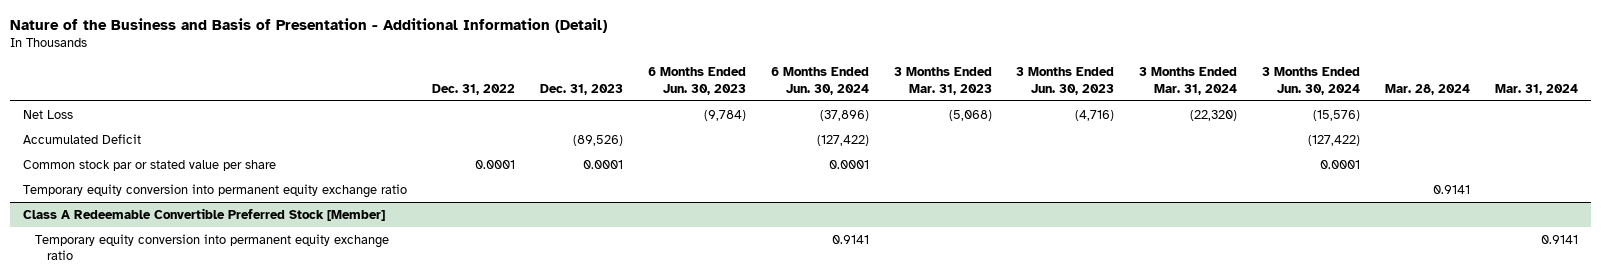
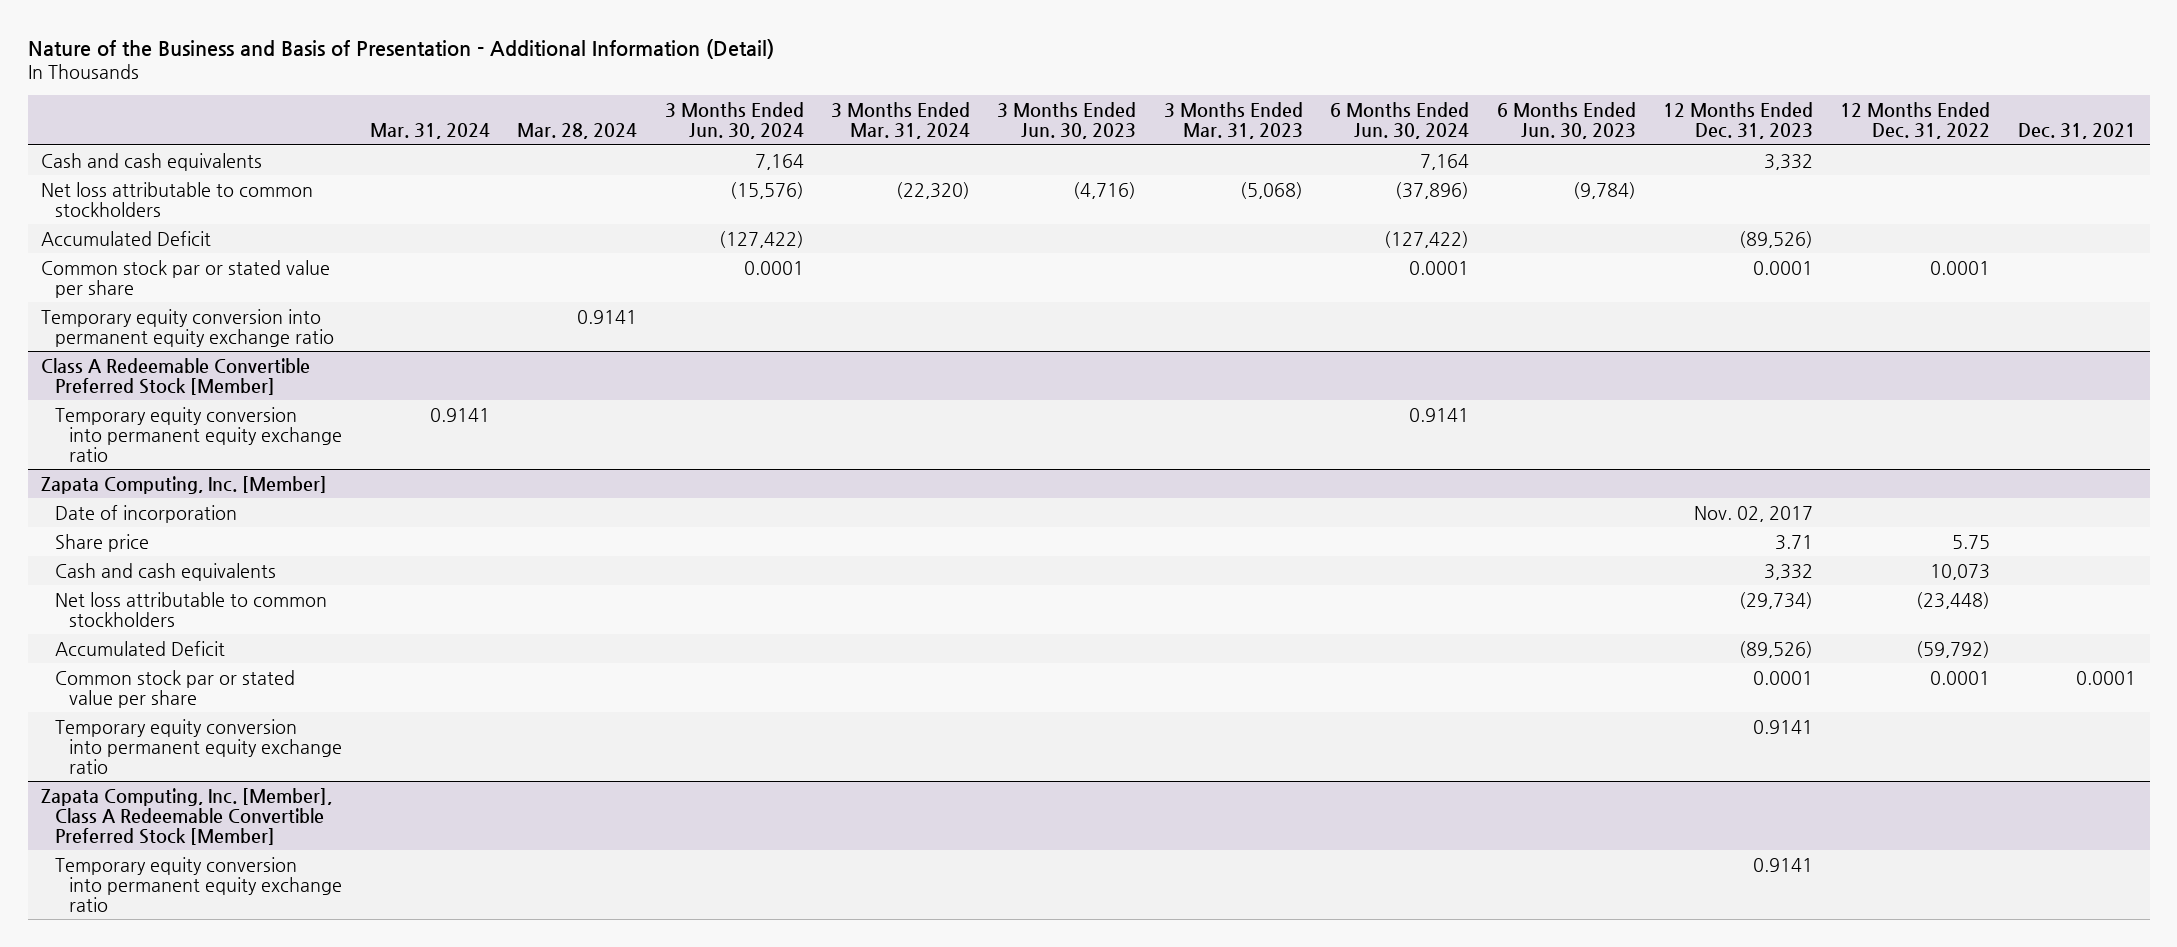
[431,83,515,95] Dec. 31, 2022 -> none
[539,83,623,95] Dec. 31, 2023 -> none
none -> [1663,102,1814,140] 12 Months Ended Dec. 31, 2023
none -> [1840,102,1991,140] 12 Months Ended Dec. 31, 2022
none -> [2017,123,2136,140] Dec. 31, 2021
none -> [41,152,263,171] Cash and cash equivalents
[22,109,73,119] Net Loss -> [41,181,314,217] Net loss attributable to common stockholders
none -> [41,475,328,494] Zapata Computing, Inc. [Member]
none -> [55,504,238,523] Date of incorporation
none -> [55,533,150,552] Share price
none -> [55,562,277,581] Cash and cash equivalents
none -> [55,591,328,627] Net loss attributable to common stockholders
none -> [55,640,226,656] Accumulated Deficit
none -> [55,669,296,708] Common stock par or stated value per share
none -> [55,718,343,774] Temporary equity conversion into permanent equity exchange ratio
none -> [41,787,333,845] Zapata Computing, Inc. [Member], Class A Redeemable Convertible Preferred Stock [Member]
none -> [55,856,343,912] Temporary equity conversion into permanent equity exchange ratio

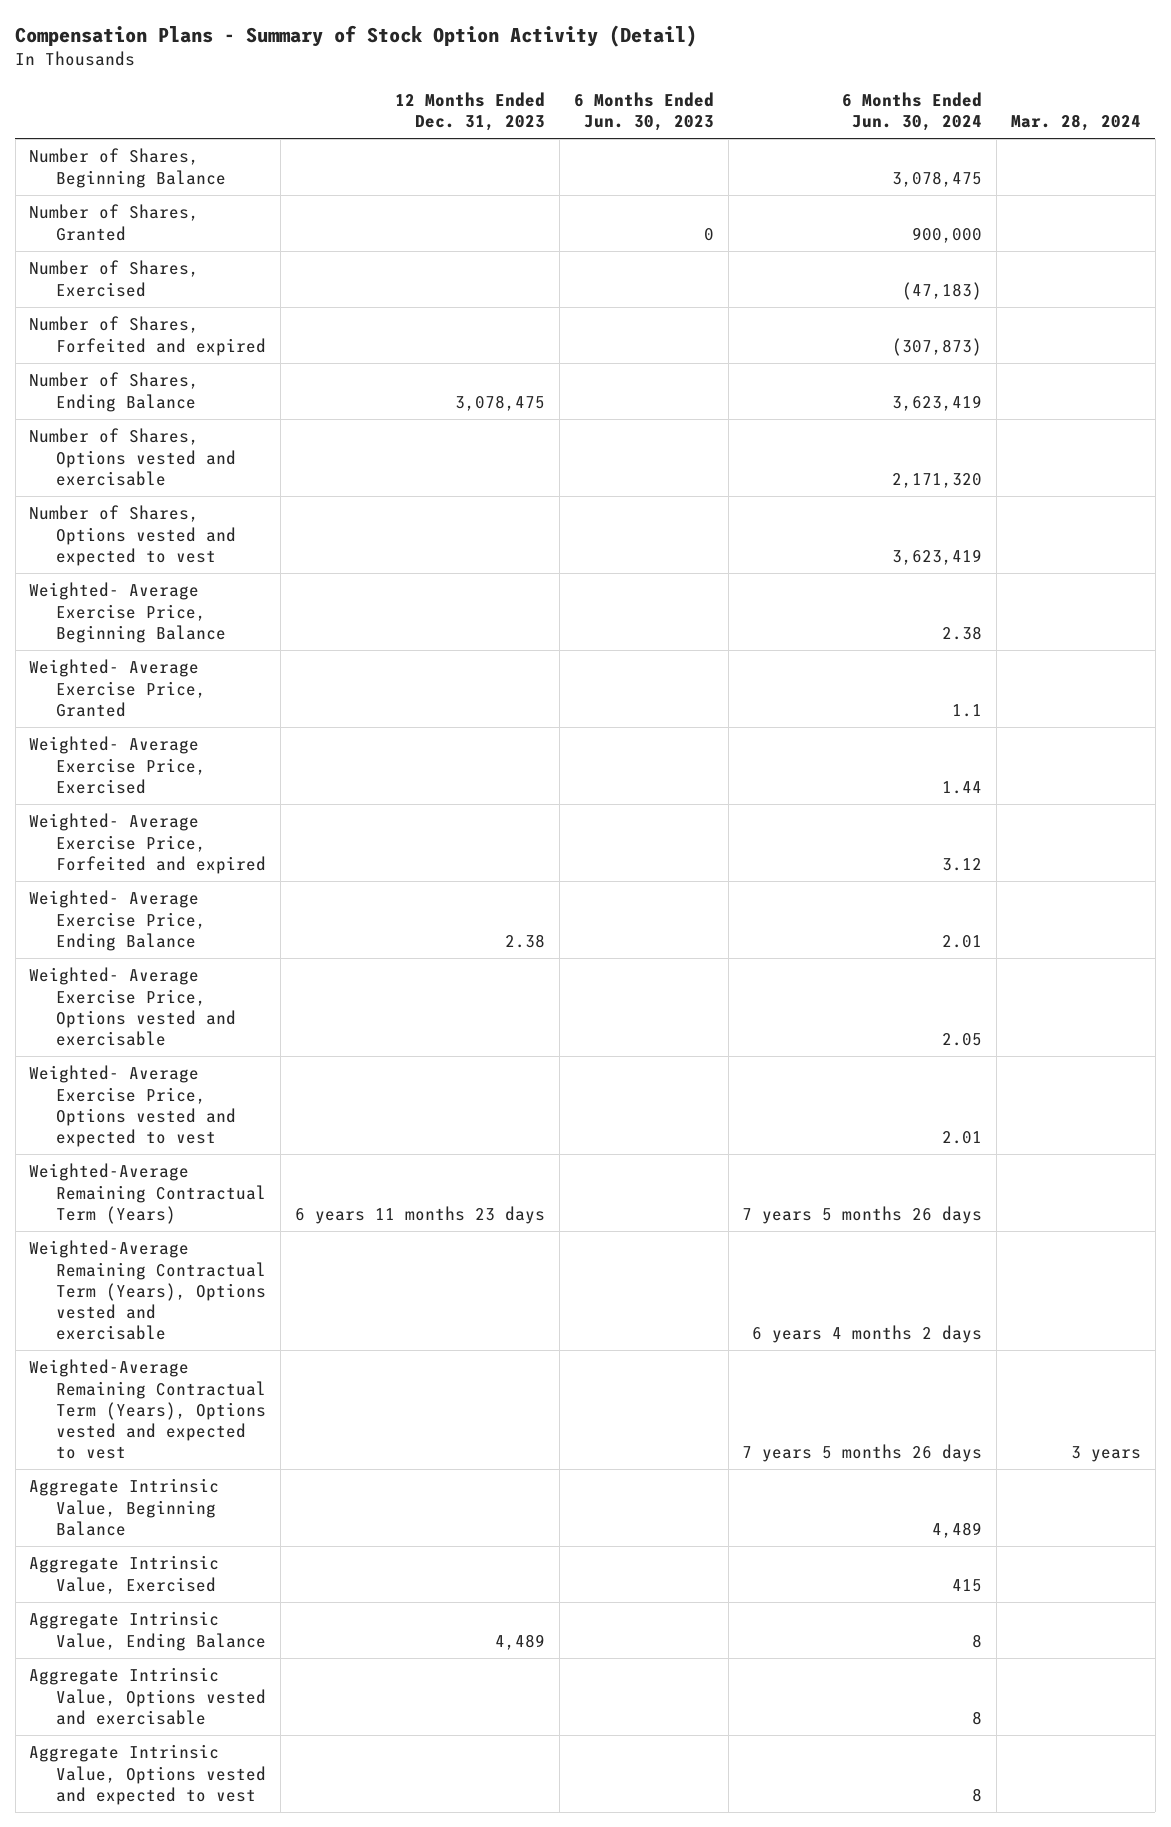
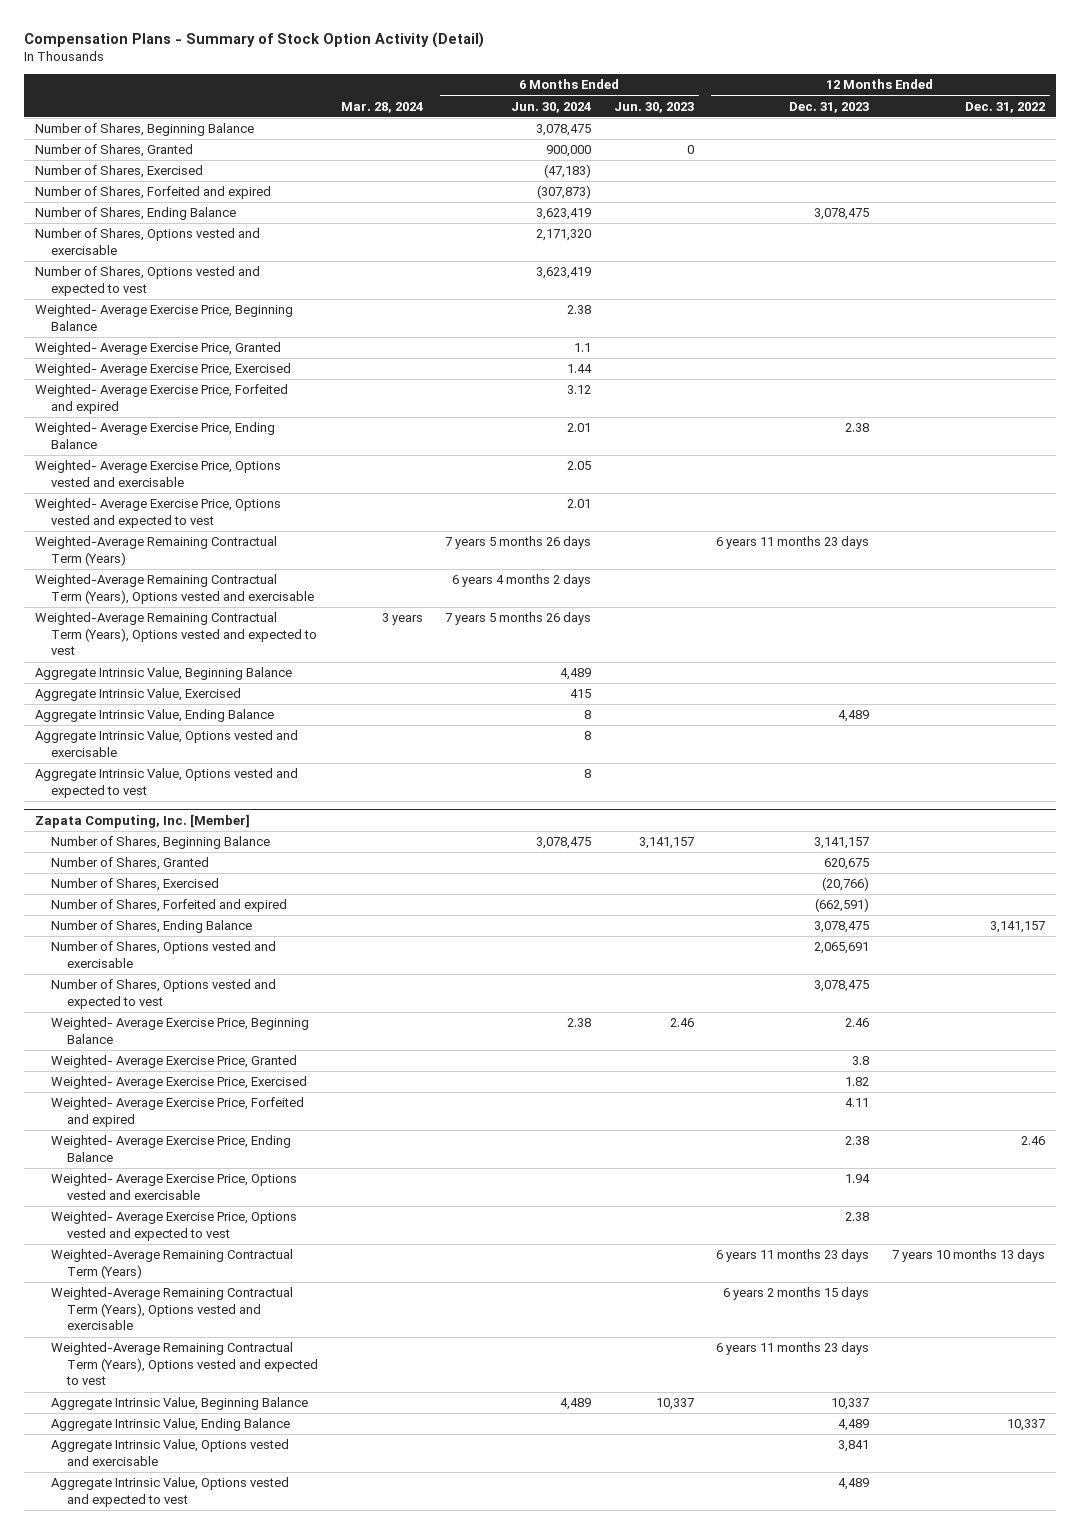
none -> [964,101,1045,113] Dec. 31, 2022
none -> [35,813,251,828] Zapata Computing, Inc. [Member]
none -> [51,836,271,850] Number of Shares, Beginning Balance
none -> [51,857,210,871] Number of Shares, Granted
none -> [51,878,220,892] Number of Shares, Exercised
none -> [51,899,288,913] Number of Shares, Forfeited and expired
none -> [51,920,253,934] Number of Shares, Ending Balance
none -> [51,941,277,968] Number of Shares, Options vested and exercisable
none -> [51,979,277,1009] Number of Shares, Options vested and expected to vest
none -> [51,1017,310,1044] Weighted- Average Exercise Price, Beginning Balance
none -> [51,1055,298,1069] Weighted- Average Exercise Price, Granted
none -> [51,1076,308,1090] Weighted- Average Exercise Price, Exercised
none -> [51,1097,305,1127] Weighted- Average Exercise Price, Forfeited and expired
none -> [51,1135,292,1162] Weighted- Average Exercise Price, Ending Balance
none -> [51,1173,298,1200] Weighted- Average Exercise Price, Options vested and exercisable
none -> [51,1211,298,1241] Weighted- Average Exercise Price, Options vested and expected to vest
none -> [51,1249,294,1279] Weighted-Average Remaining Contractual Term (Years)
none -> [51,1287,294,1331] Weighted-Average Remaining Contractual Term (Years), Options vested and exercisable
none -> [51,1342,319,1386] Weighted-Average Remaining Contractual Term (Years), Options vested and expected to vest
none -> [51,1397,309,1411] Aggregate Intrinsic Value, Beginning Balance
none -> [51,1418,291,1432] Aggregate Intrinsic Value, Ending Balance
none -> [51,1439,290,1466] Aggregate Intrinsic Value, Options vested and exercisable
none -> [51,1477,290,1507] Aggregate Intrinsic Value, Options vested and expected to vest

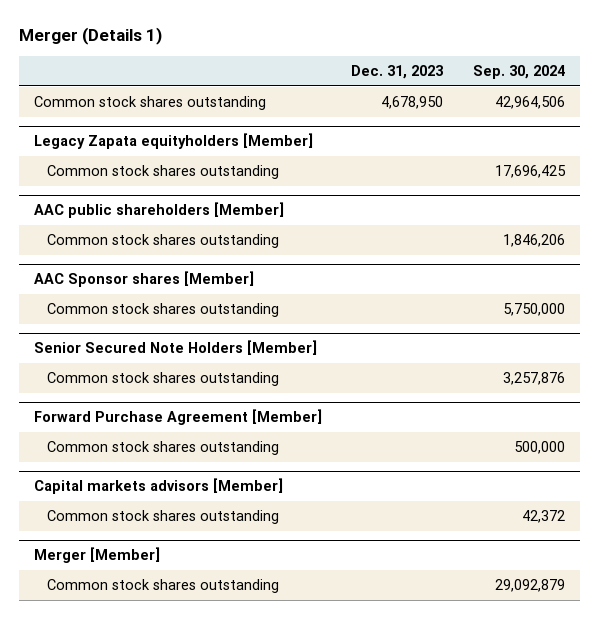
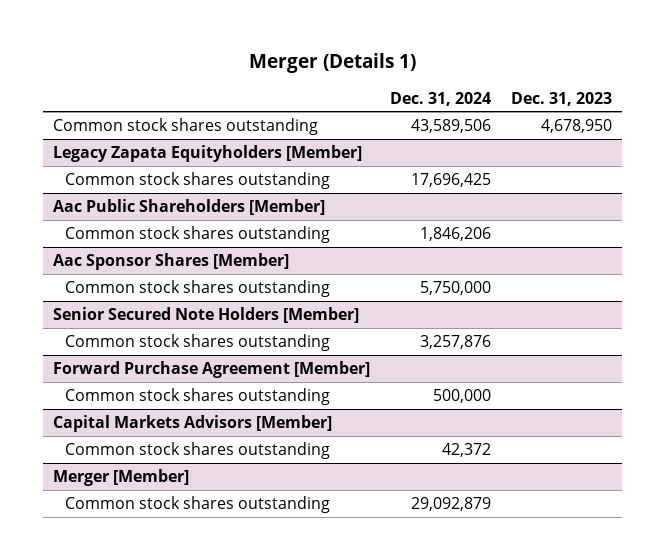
[473,65,566,80] Sep. 30, 2024 -> none
none -> [390,91,492,106] Dec. 31, 2024
[33,133,313,150] Legacy Zapata equityholders [Member] -> [53,145,363,163] Legacy Zapata Equityholders [Member]
[33,202,284,219] AAC public shareholders [Member] -> [53,199,326,216] Aac Public Shareholders [Member]
[33,271,254,288] AAC Sponsor shares [Member] -> [53,253,290,271] Aac Sponsor Shares [Member]
[33,478,283,495] Capital markets advisors [Member] -> [53,415,333,433] Capital Markets Advisors [Member]

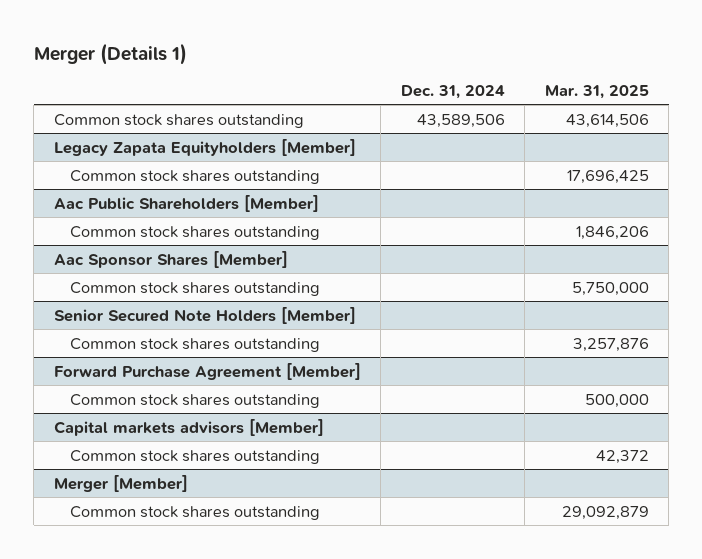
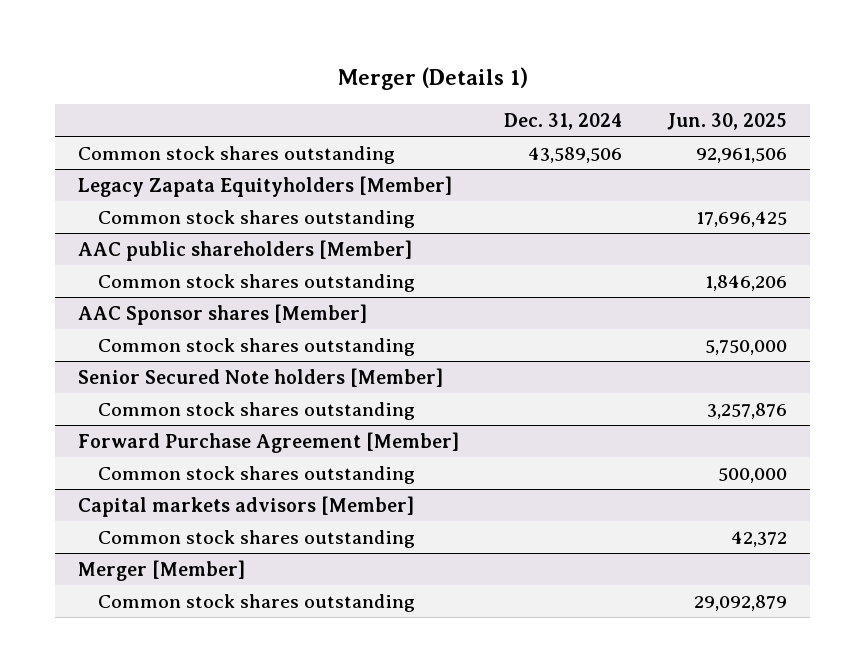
[544,84,649,99] Mar. 31, 2025 -> none
none -> [667,113,788,131] Jun. 30, 2025
[53,194,319,212] Aac Public Shareholders [Member] -> [77,239,412,261] AAC public shareholders [Member]
[53,250,288,268] Aac Sponsor Shares [Member] -> [77,303,367,325] AAC Sponsor shares [Member]
[53,306,356,324] Senior Secured Note Holders [Member] -> [77,367,443,387] Senior Secured Note holders [Member]

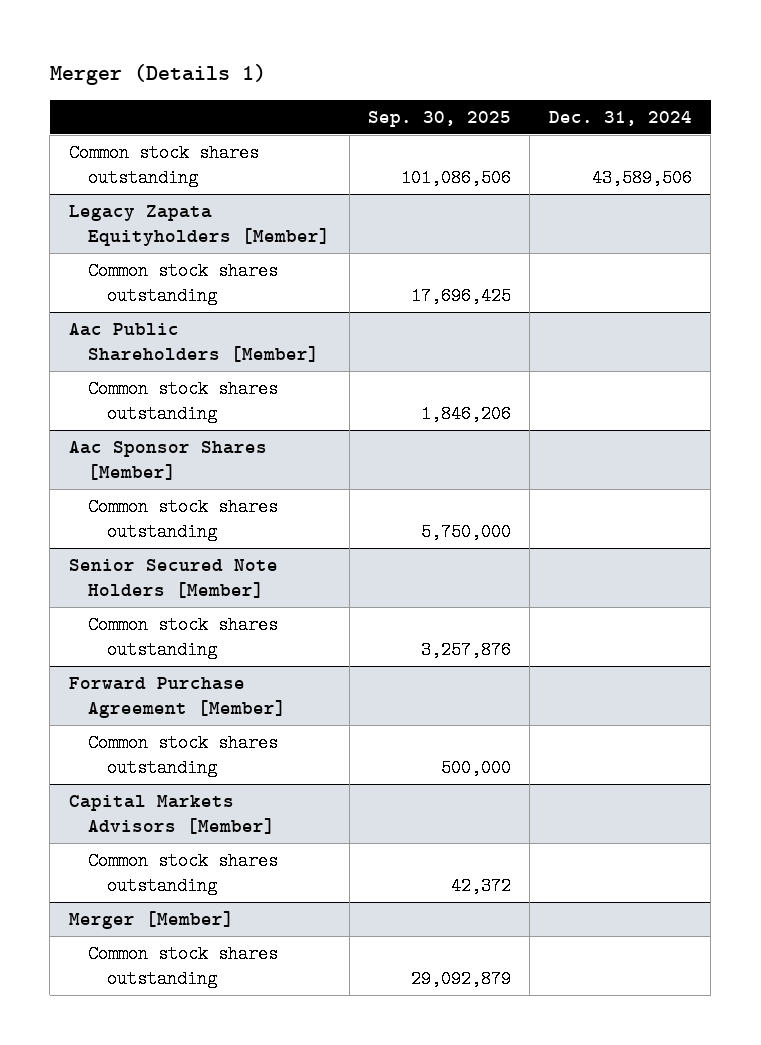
[667,113,788,131] Jun. 30, 2025 -> none
none -> [368,110,512,127] Sep. 30, 2025
[77,239,412,261] AAC public shareholders [Member] -> [68,323,320,362] Aac Public Shareholders [Member]
[77,303,367,325] AAC Sponsor shares [Member] -> [68,441,267,480] Aac Sponsor Shares [Member]
[77,367,443,387] Senior Secured Note holders [Member] -> [68,559,278,598] Senior Secured Note Holders [Member]
[77,495,414,517] Capital markets advisors [Member] -> [68,795,276,834] Capital Markets Advisors [Member]

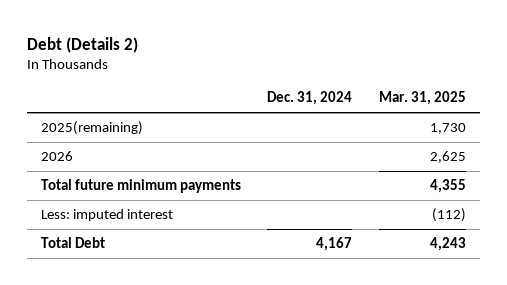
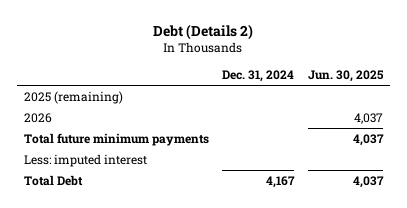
[379,91,467,106] Mar. 31, 2025 -> none
none -> [308,69,385,82] Jun. 30, 2025
[40,121,143,136] 2025(remaining) -> [23,90,123,104] 2025 (remaining)

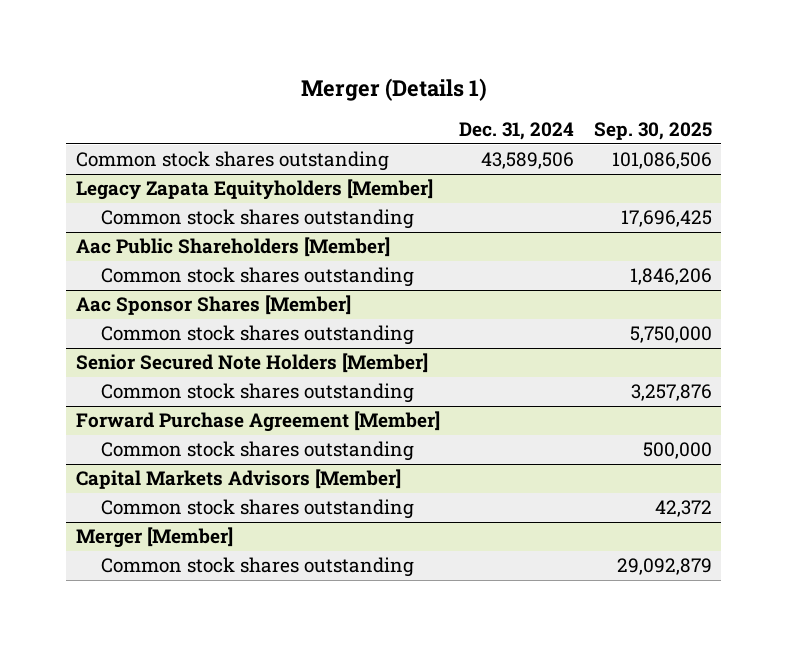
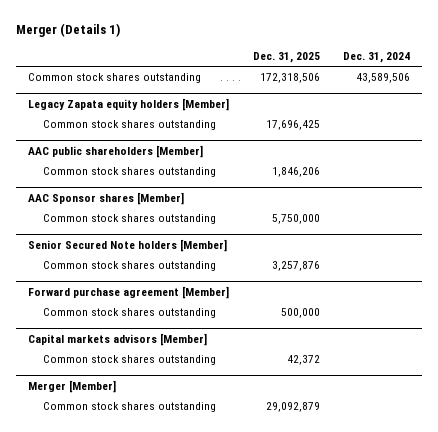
[593,122,712,141] Sep. 30, 2025 -> none
none -> [252,51,320,63] Dec. 31, 2025
[75,179,433,201] Legacy Zapata Equityholders [Member] -> [28,98,230,112] Legacy Zapata equity holders [Member]
[75,237,390,258] Aac Public Shareholders [Member] -> [28,145,204,159] AAC public shareholders [Member]
[75,295,351,316] Aac Sponsor Shares [Member] -> [28,192,185,206] AAC Sponsor shares [Member]
[75,353,428,374] Senior Secured Note Holders [Member] -> [28,239,228,253] Senior Secured Note holders [Member]
[75,411,440,433] Forward Purchase Agreement [Member] -> [28,286,230,300] Forward purchase agreement [Member]
[75,469,401,490] Capital Markets Advisors [Member] -> [28,333,208,347] Capital markets advisors [Member]

